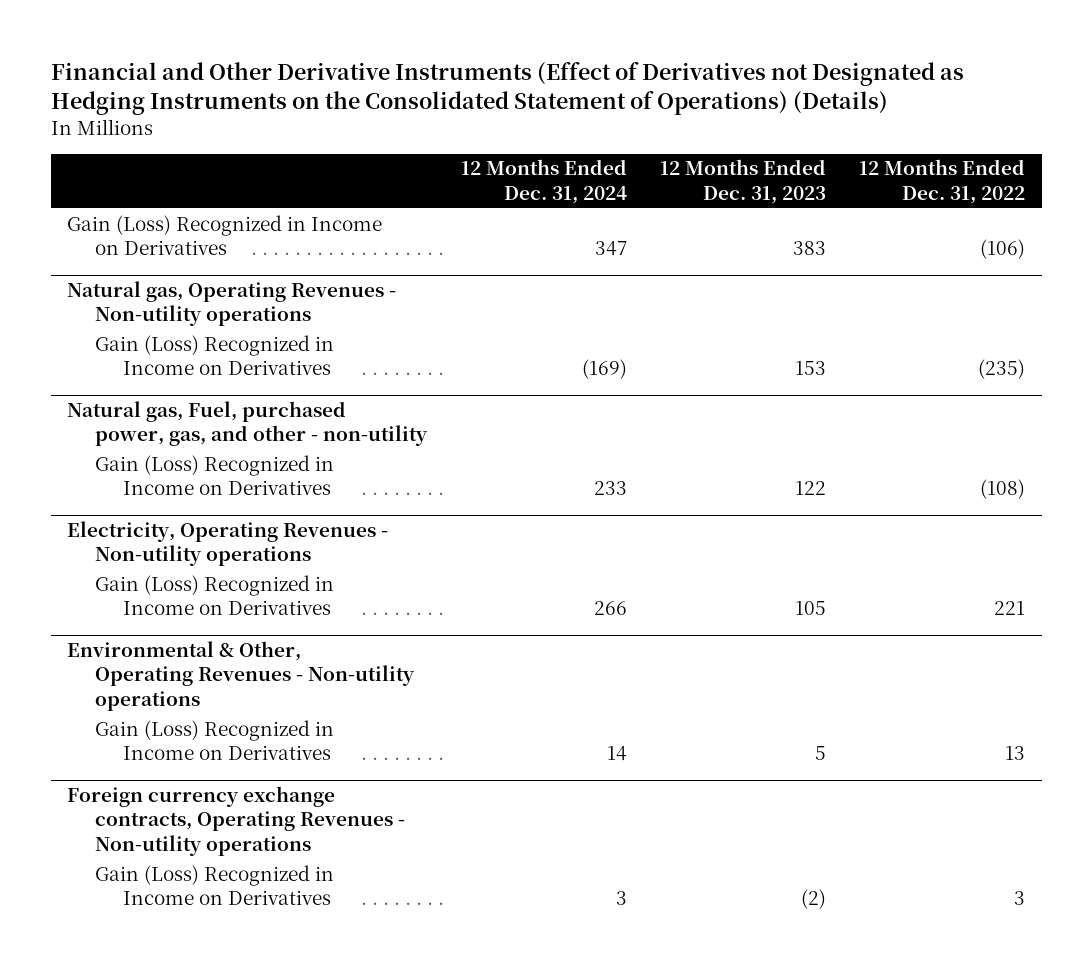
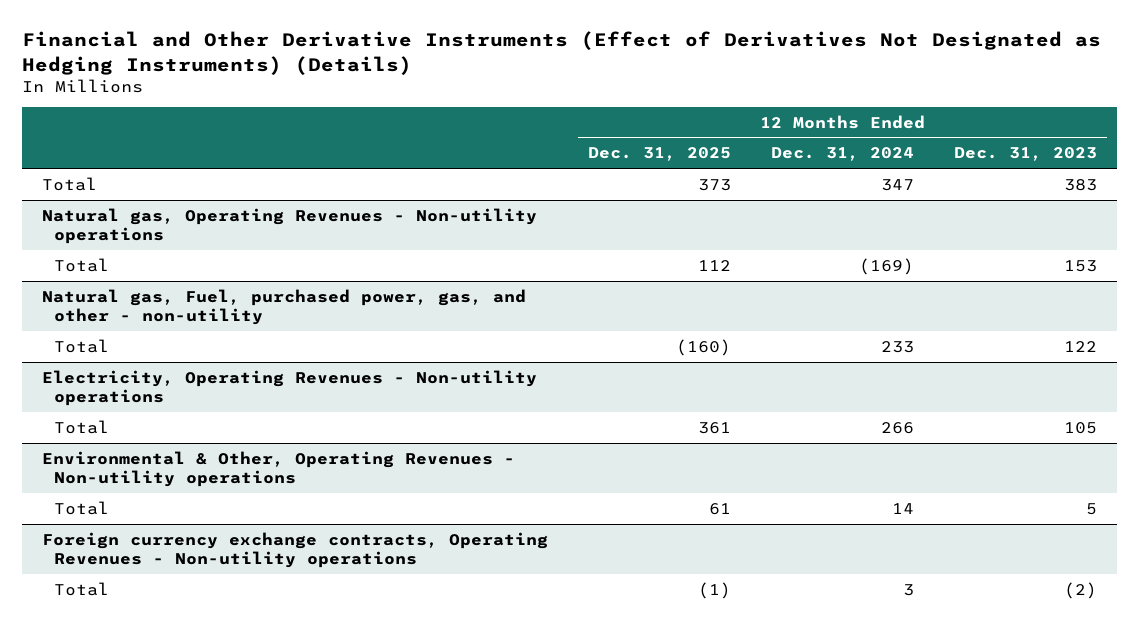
[50,61,964,116] Financial and Other Derivative Instruments (Effect of Derivatives not Designated as Hedging Instruments on the Consolidated Statement of Operations) (Details) -> [22,31,1102,75] Financial and Other Derivative Instruments (Effect of Derivatives Not Designated as Hedging Instruments) (Details)
[859,159,1026,204] 12 Months Ended Dec. 31, 2022 -> none
none -> [588,147,732,162] Dec. 31, 2025
[67,214,383,256] Gain (Loss) Recognized in Income on Derivatives -> [42,176,98,191] Total
[95,334,335,376] Gain (Loss) Recognized in Income on Derivatives -> [54,257,110,272] Total
[95,454,335,496] Gain (Loss) Recognized in Income on Derivatives -> [54,338,110,353] Total
[95,574,335,616] Gain (Loss) Recognized in Income on Derivatives -> [54,419,110,434] Total
[95,719,335,761] Gain (Loss) Recognized in Income on Derivatives -> [54,500,110,515] Total
[95,864,335,906] Gain (Loss) Recognized in Income on Derivatives -> [54,581,110,596] Total

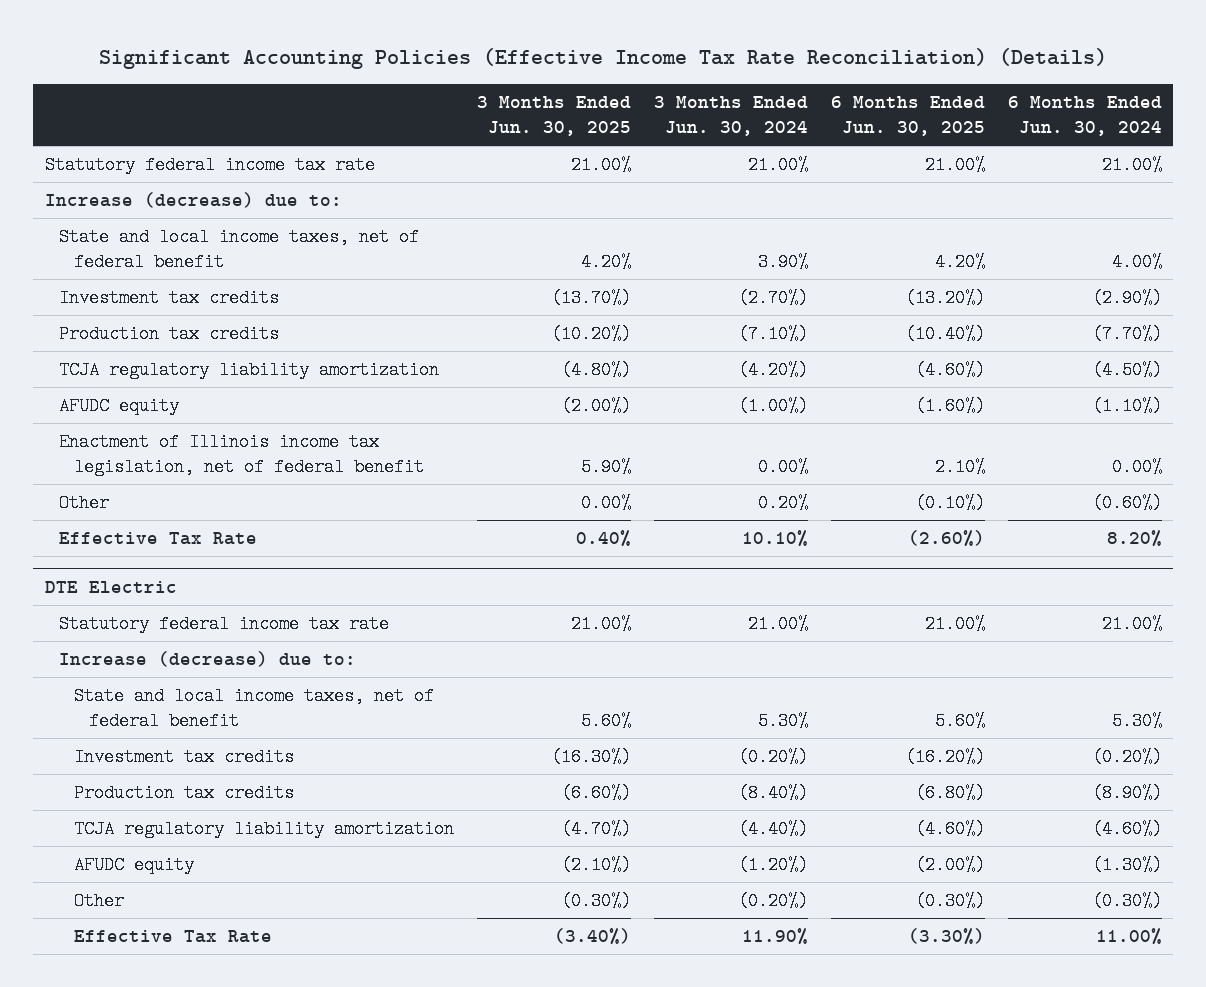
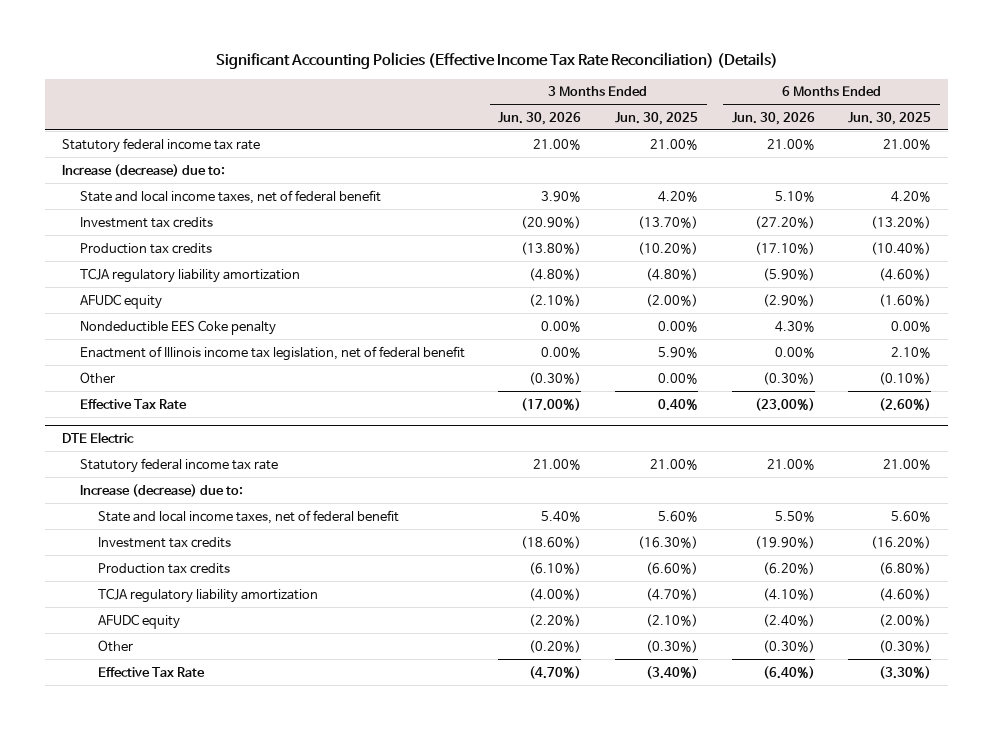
[653,96,808,137] 3 Months Ended Jun. 30, 2024 -> none
[1007,96,1162,137] 6 Months Ended Jun. 30, 2024 -> none
none -> [498,111,582,125] Jun. 30, 2026
none -> [731,111,815,125] Jun. 30, 2026
none -> [79,319,276,335] Nondeductible EES Coke penalty

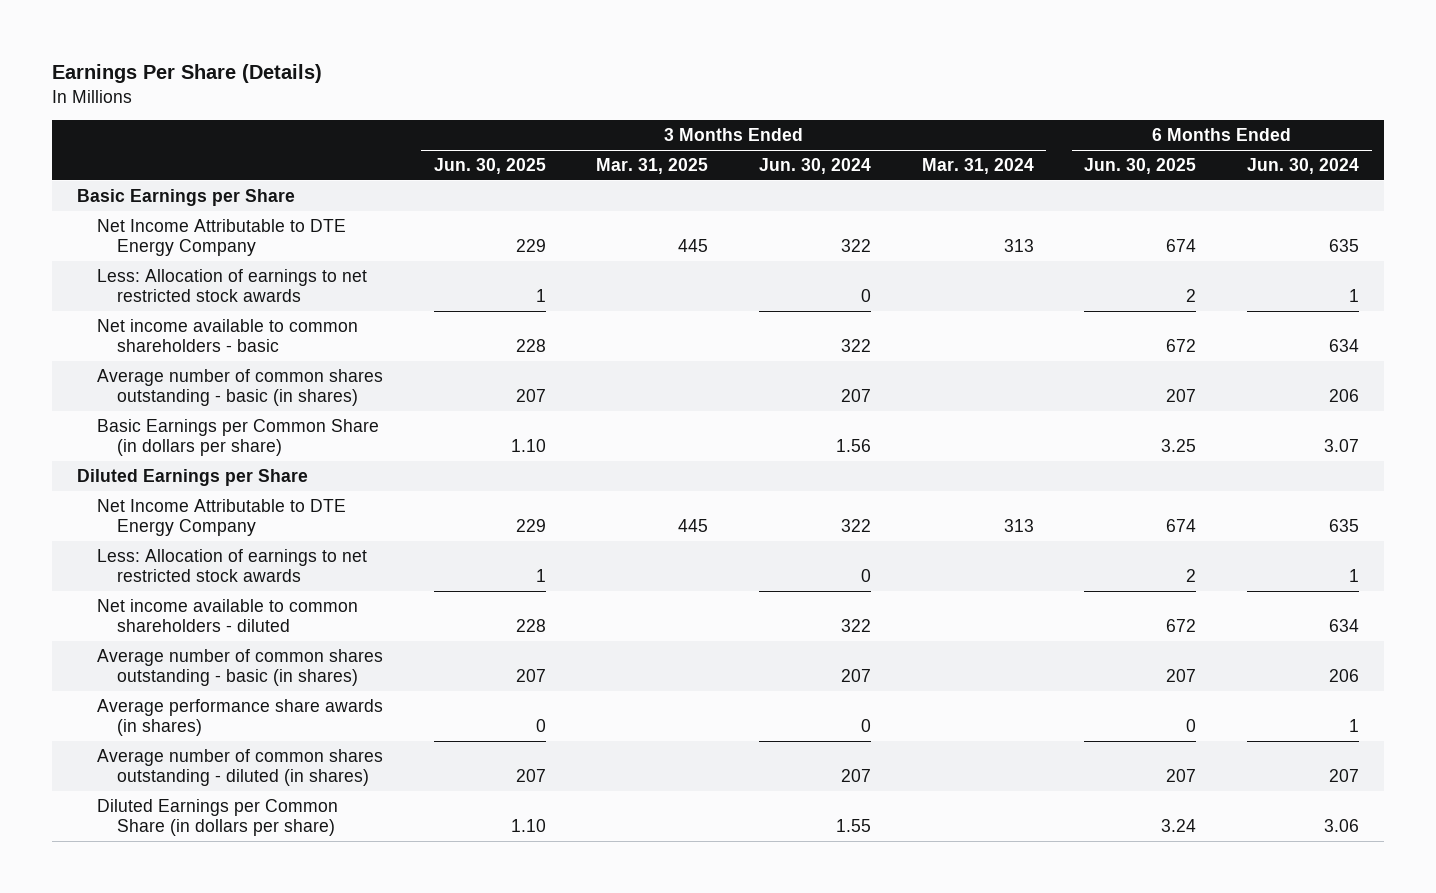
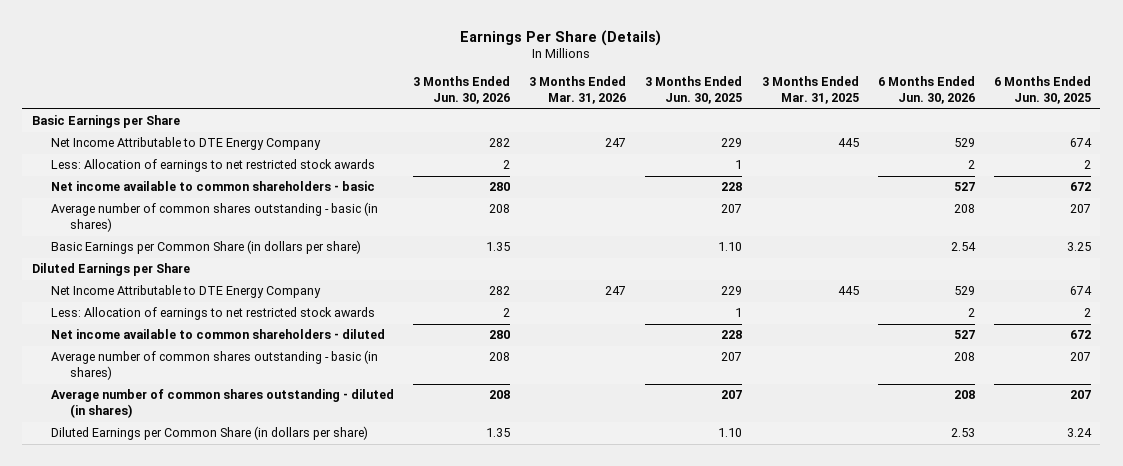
[758,157,871,174] Jun. 30, 2024 -> none
[921,157,1034,174] Mar. 31, 2024 -> none
[1246,157,1359,174] Jun. 30, 2024 -> none
none -> [413,76,511,105] 3 Months Ended Jun. 30, 2026
none -> [529,76,627,105] 3 Months Ended Mar. 31, 2026
none -> [877,76,975,105] 6 Months Ended Jun. 30, 2026
[97,698,384,736] Average performance share awards (in shares) -> none

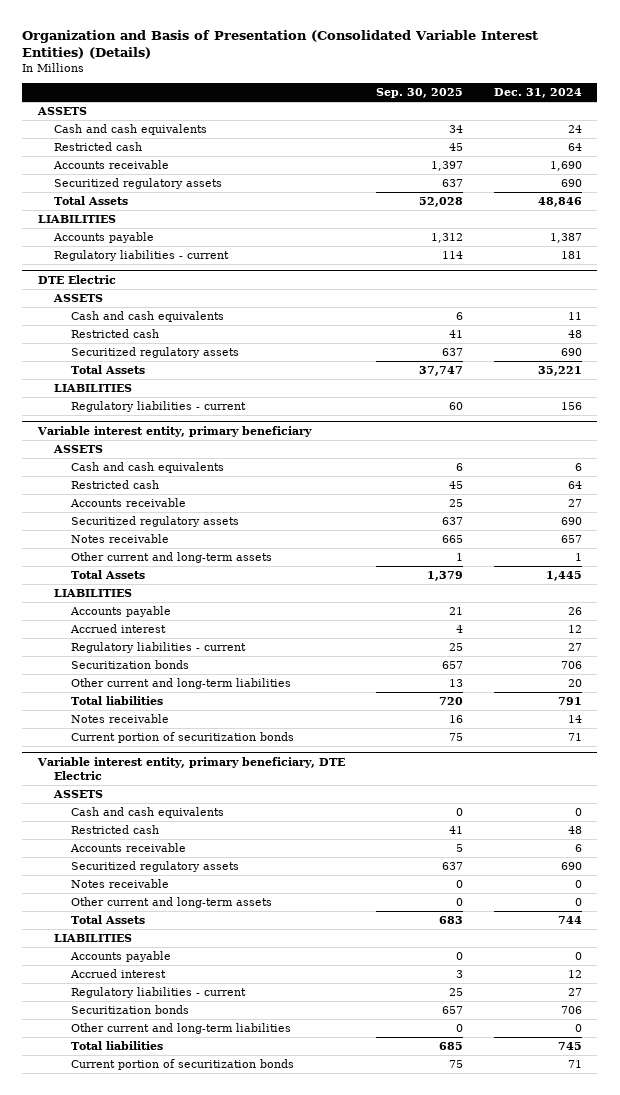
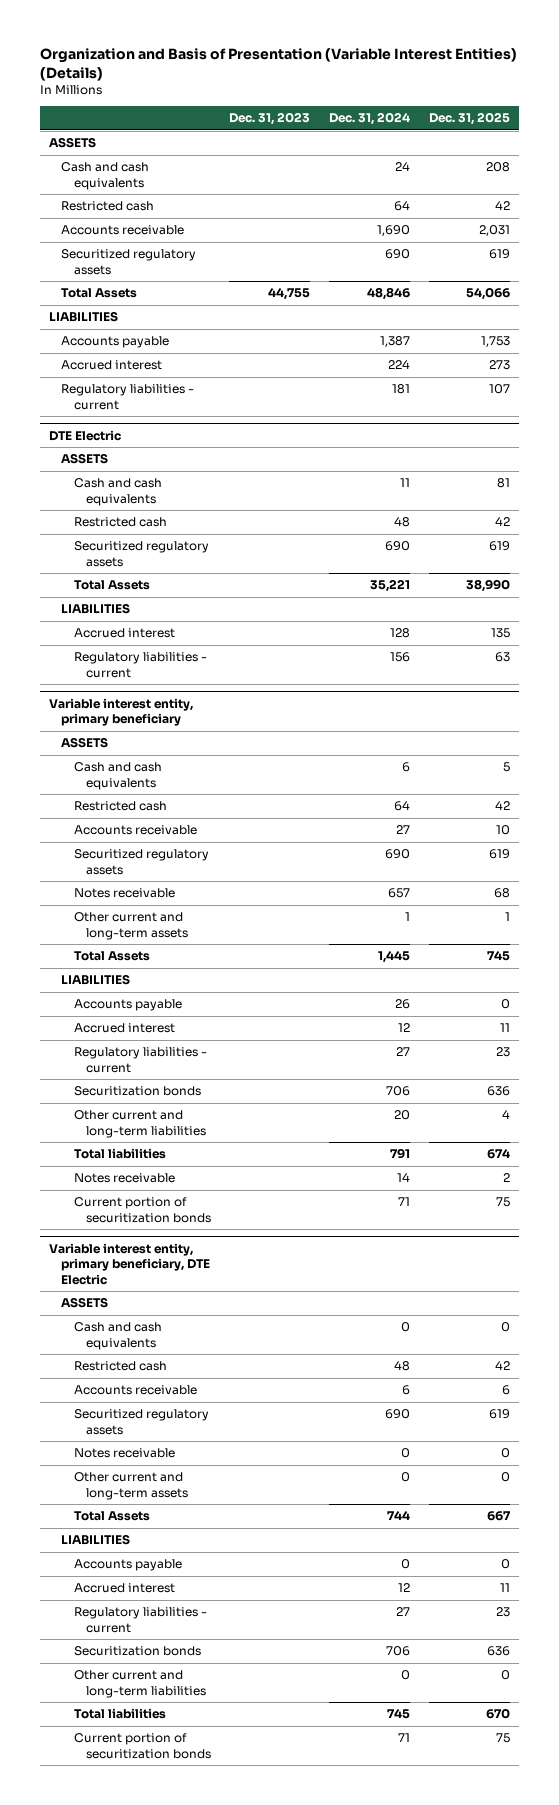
[22,29,539,59] Organization and Basis of Presentation (Consolidated Variable Interest Entities) (Details) -> [39,47,517,81] Organization and Basis of Presentation (Variable Interest Entities) (Details)
[375,88,463,99] Sep. 30, 2025 -> none
none -> [229,112,311,126] Dec. 31, 2023
none -> [428,112,510,126] Dec. 31, 2025
none -> [61,360,163,371] Accrued interest
none -> [73,628,175,639] Accrued interest

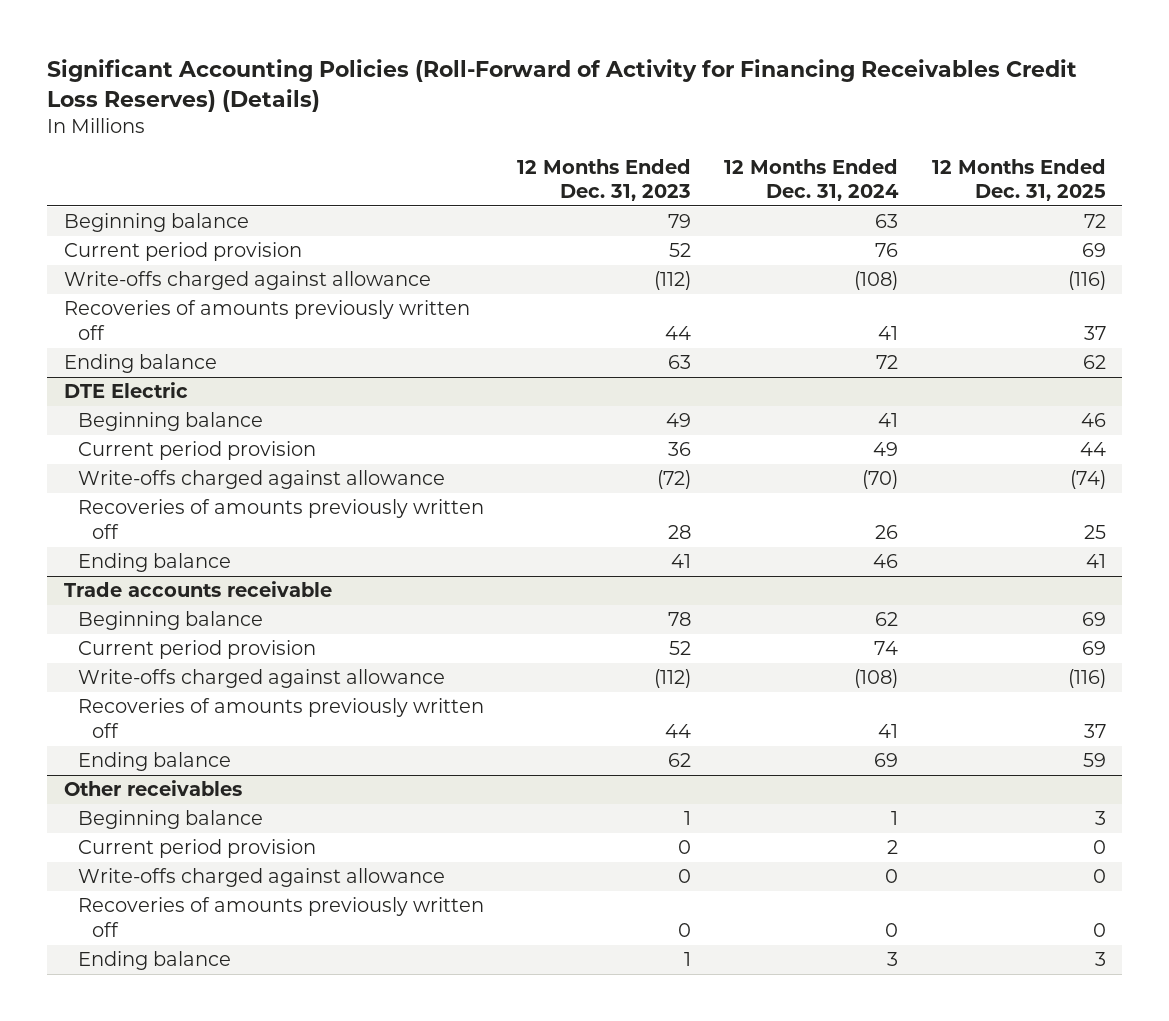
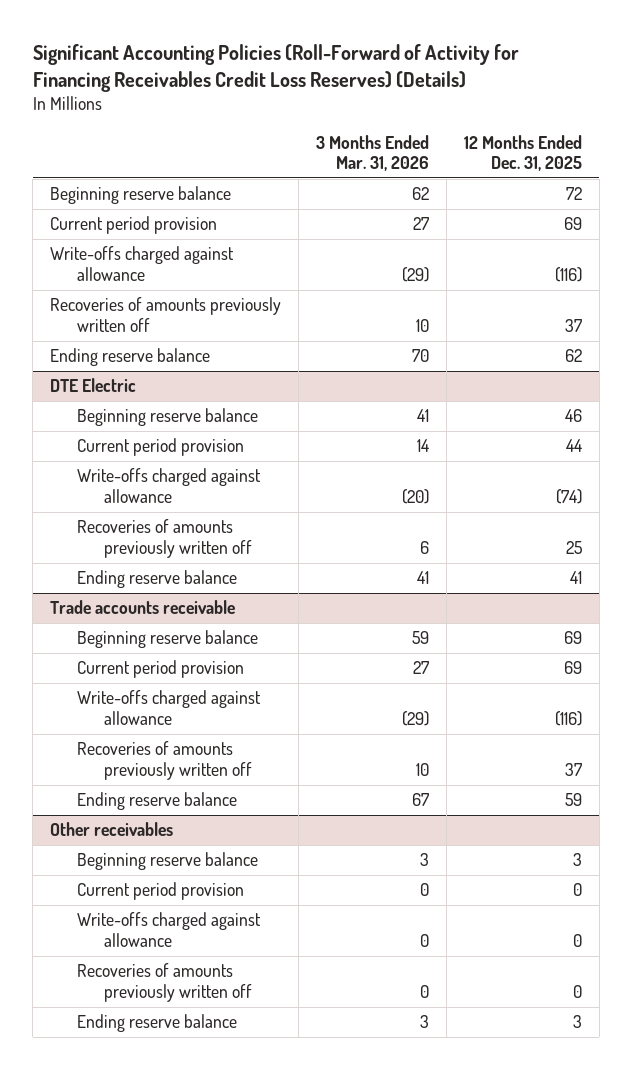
[517,158,692,202] 12 Months Ended Dec. 31, 2023 -> none
[724,158,900,202] 12 Months Ended Dec. 31, 2024 -> none
none -> [315,134,429,172] 3 Months Ended Mar. 31, 2026
[63,213,249,233] Beginning balance -> [50,186,232,205] Beginning reserve balance
[63,354,217,374] Ending balance -> [50,348,211,367] Ending reserve balance
[77,412,263,432] Beginning balance -> [76,408,258,427] Beginning reserve balance
[77,553,231,573] Ending balance -> [76,570,237,589] Ending reserve balance
[77,611,263,631] Beginning balance -> [76,630,258,649] Beginning reserve balance
[77,752,231,772] Ending balance -> [76,792,237,811] Ending reserve balance
[77,810,263,830] Beginning balance -> [76,852,258,871] Beginning reserve balance
[77,951,231,971] Ending balance -> [76,1014,237,1033] Ending reserve balance

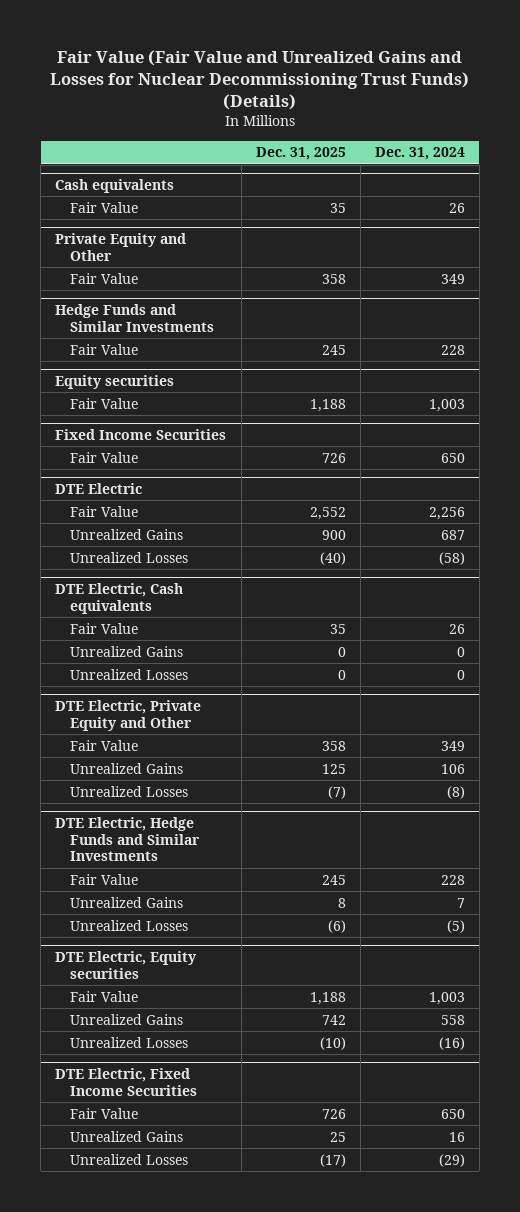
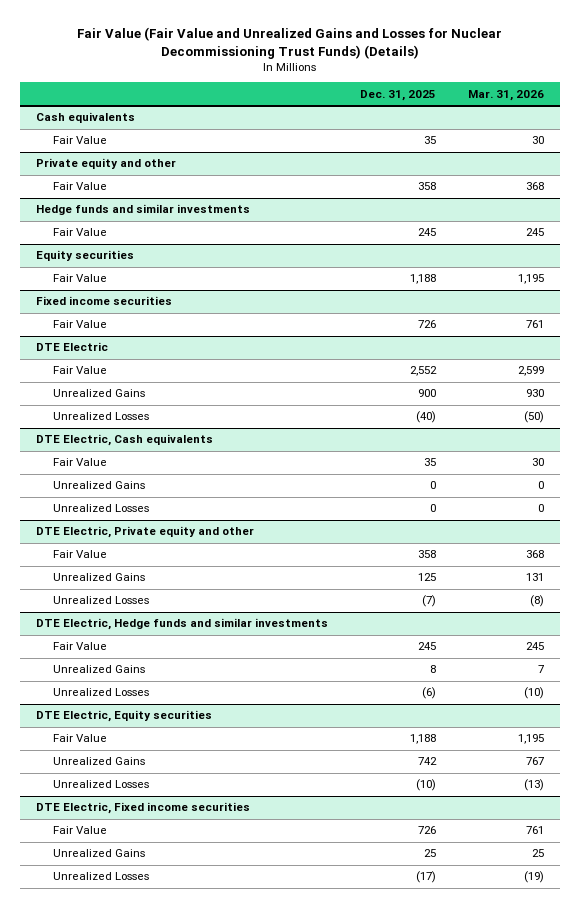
[374,147,465,161] Dec. 31, 2024 -> none
none -> [467,89,544,101] Mar. 31, 2026
[55,232,187,261] Private Equity and Other -> [36,158,177,170] Private equity and other
[55,303,214,332] Hedge Funds and Similar Investments -> [36,204,251,216] Hedge funds and similar investments
[55,428,227,440] Fixed Income Securities -> [36,296,173,306] Fixed income securities
[55,699,202,731] DTE Electric, Private Equity and Other -> [36,526,255,539] DTE Electric, Private equity and other
[55,816,200,862] DTE Electric, Hedge Funds and Similar Investments -> [36,618,329,631] DTE Electric, Hedge funds and similar investments
[55,1067,197,1096] DTE Electric, Fixed Income Securities -> [36,802,251,815] DTE Electric, Fixed income securities

